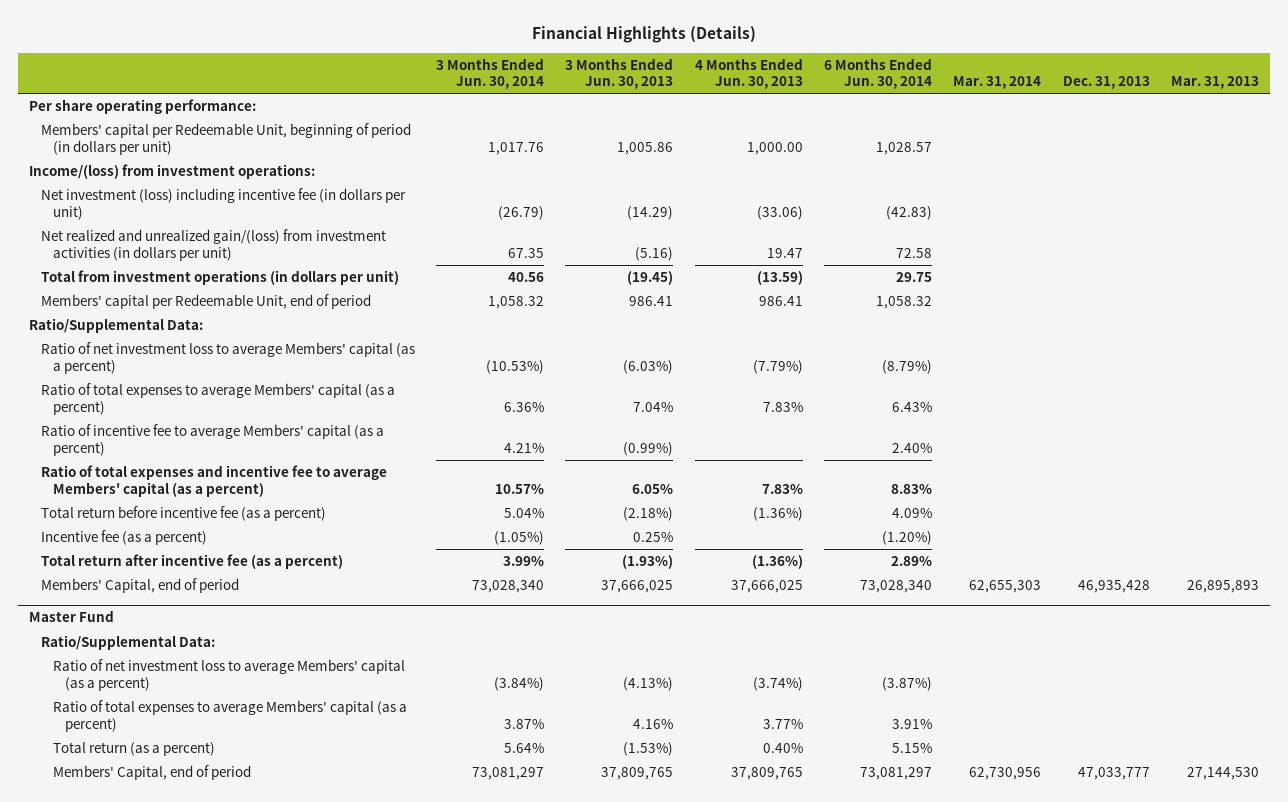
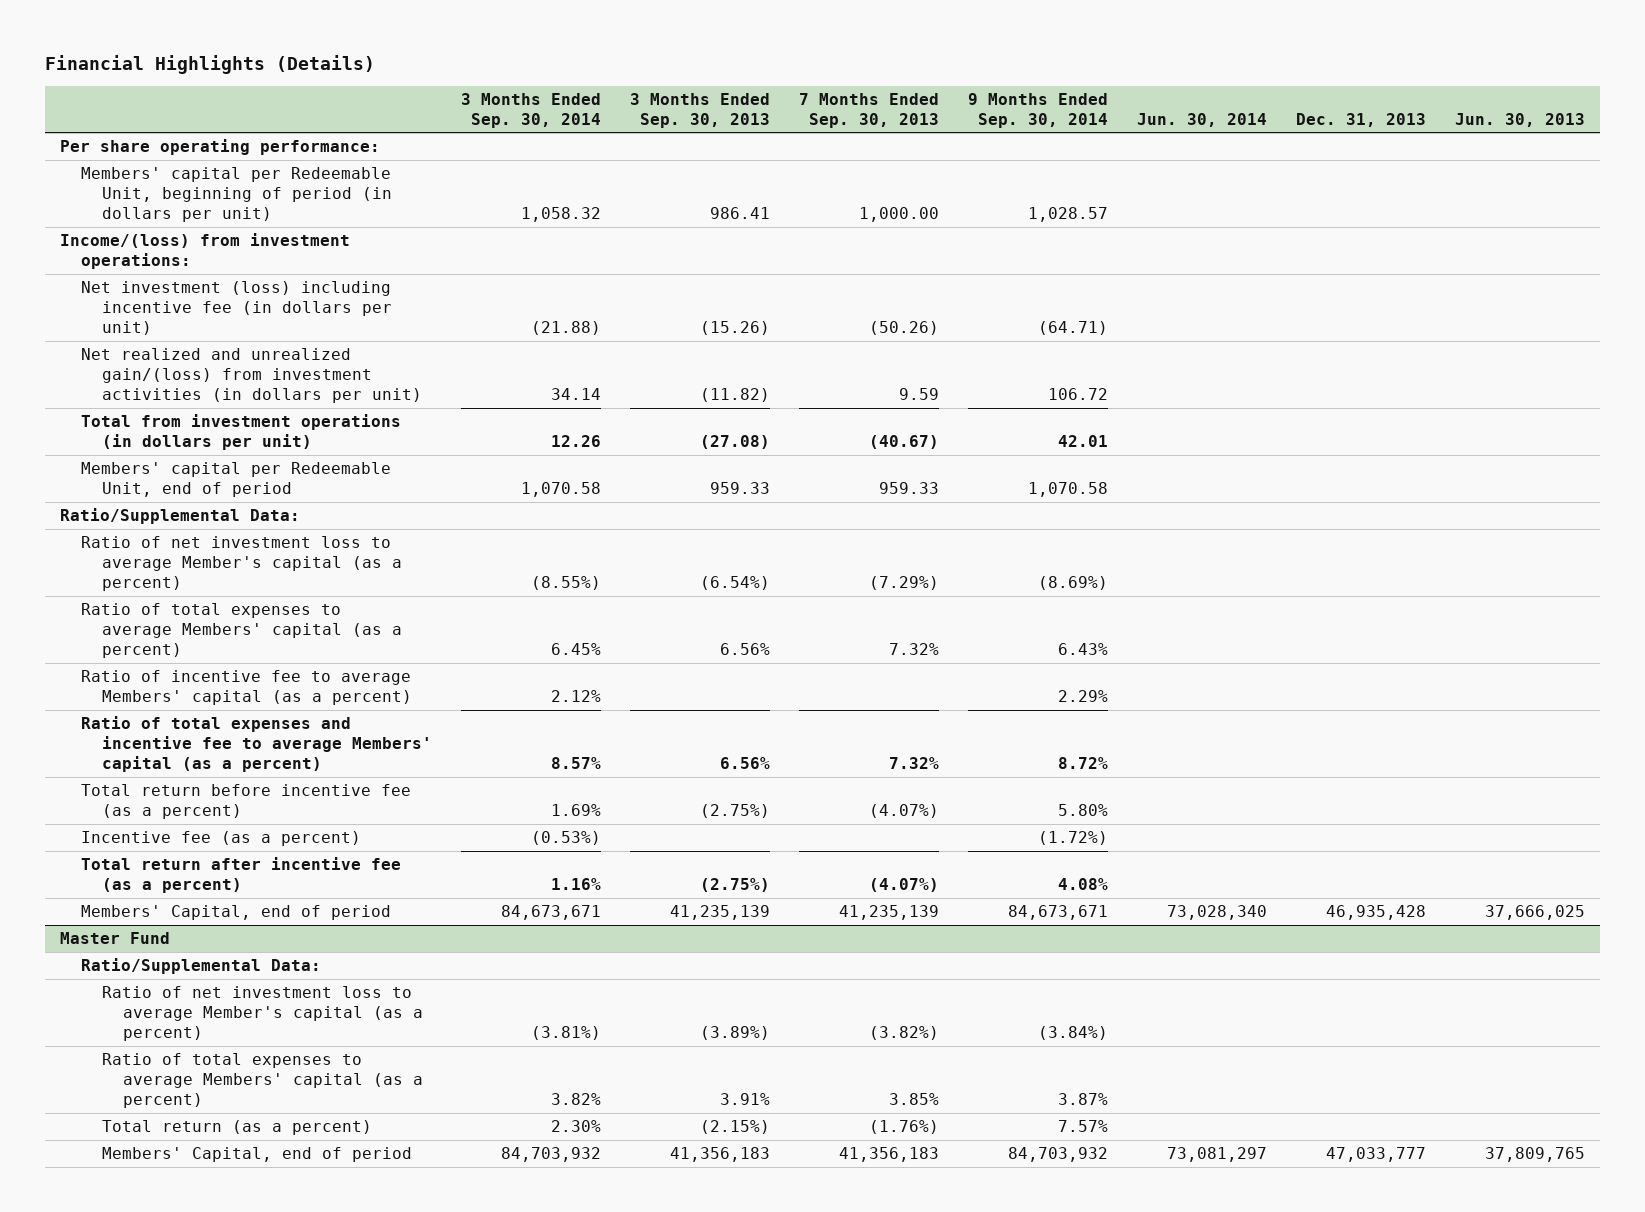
[435,57,544,90] 3 Months Ended Jun. 30, 2014 -> none
[565,57,674,90] 3 Months Ended Jun. 30, 2013 -> none
[694,57,803,90] 4 Months Ended Jun. 30, 2013 -> none
[824,57,933,90] 6 Months Ended Jun. 30, 2014 -> none
[953,76,1042,90] Mar. 31, 2014 -> none
[1171,76,1260,90] Mar. 31, 2013 -> none
none -> [461,92,602,128] 3 Months Ended Sep. 30, 2014
none -> [630,92,771,128] 3 Months Ended Sep. 30, 2013
none -> [799,92,940,128] 7 Months Ended Sep. 30, 2013
none -> [968,92,1109,128] 9 Months Ended Sep. 30, 2014
none -> [1137,112,1268,127] Jun. 30, 2014
none -> [1455,112,1586,127] Jun. 30, 2013
[40,342,415,374] Ratio of net investment loss to average Members' capital (as a percent) -> [81,536,403,592] Ratio of net investment loss to average Member's capital (as a percent)
[52,659,405,691] Ratio of net investment loss to average Members' capital (as a percent) -> [102,986,424,1042] Ratio of net investment loss to average Member's capital (as a percent)

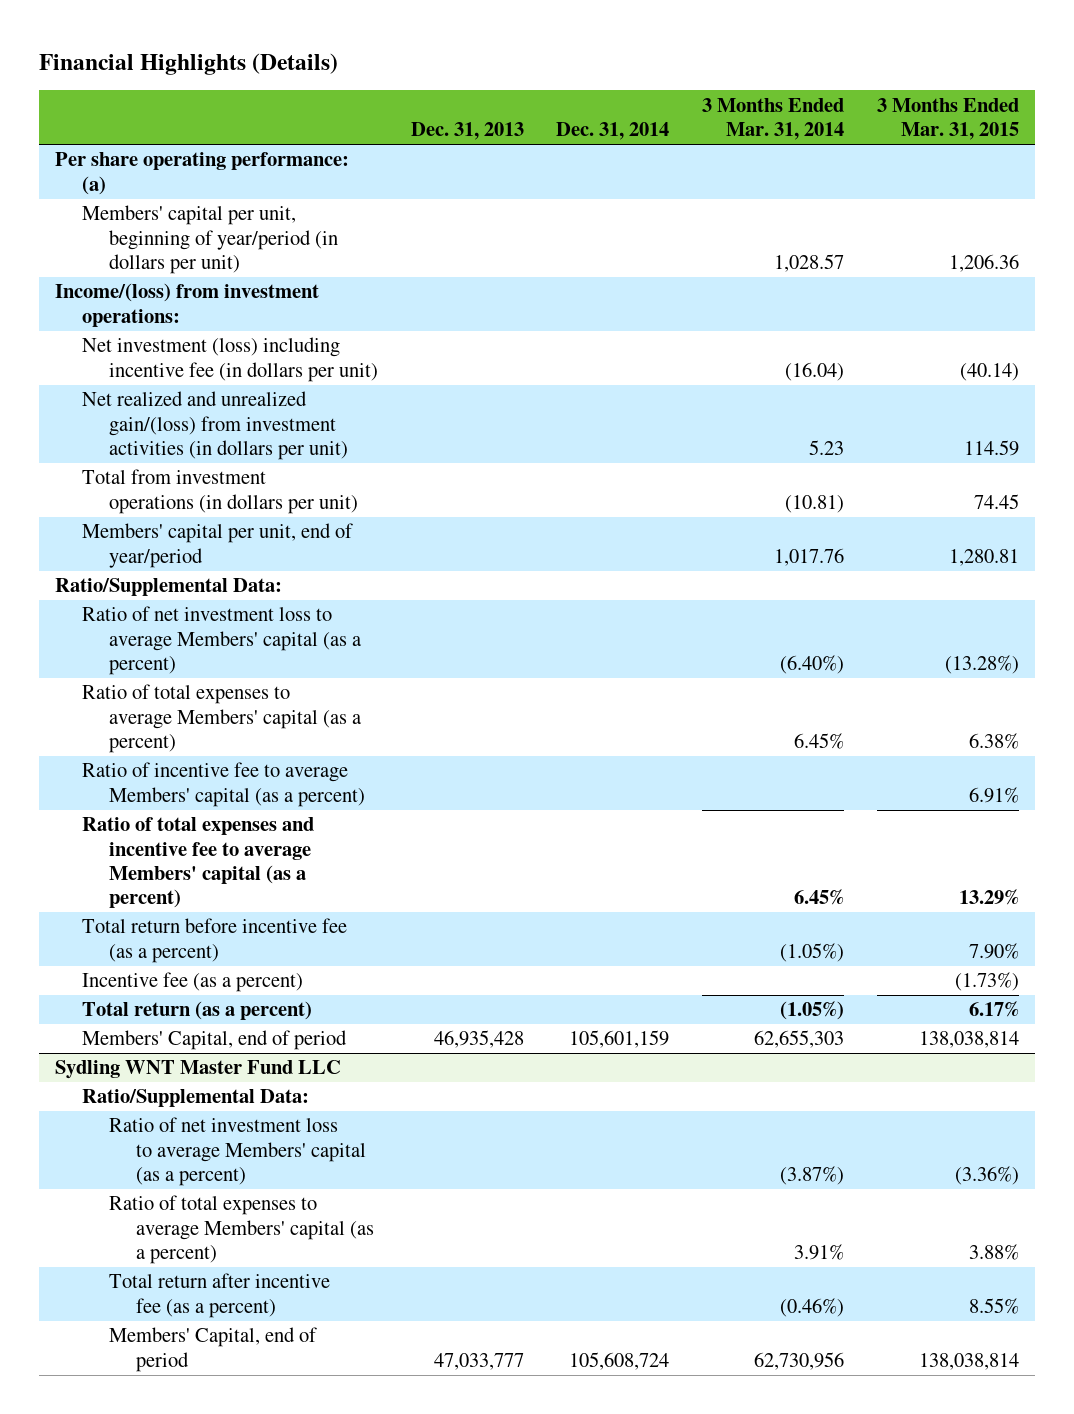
[461,92,602,128] 3 Months Ended Sep. 30, 2014 -> none
[630,92,771,128] 3 Months Ended Sep. 30, 2013 -> none
[799,92,940,128] 7 Months Ended Sep. 30, 2013 -> none
[968,92,1109,128] 9 Months Ended Sep. 30, 2014 -> none
[1137,112,1268,127] Jun. 30, 2014 -> none
[1455,112,1586,127] Jun. 30, 2013 -> none
none -> [556,122,670,141] Dec. 31, 2014
none -> [702,97,845,141] 3 Months Ended Mar. 31, 2014
none -> [877,97,1020,141] 3 Months Ended Mar. 31, 2015
[60,139,381,156] Per share operating performance: -> [54,152,349,195] Per share operating performance: (a)
[81,167,393,223] Members' capital per Redeemable Unit, beginning of period (in dollars per unit) -> [81,205,338,274] Members' capital per unit, beginning of year/period (in dollars per unit)
[81,462,392,498] Members' capital per Redeemable Unit, end of period -> [81,523,353,568] Members' capital per unit, end of year/period
[81,536,403,592] Ratio of net investment loss to average Member's capital (as a percent) -> [81,606,362,675] Ratio of net investment loss to average Members' capital (as a percent)
[81,857,402,894] Total return after incentive fee (as a percent) -> [81,1001,312,1021] Total return (as a percent)
[60,932,171,945] Master Fund -> [54,1060,341,1080] Sydling WNT Master Fund LLC
[102,986,424,1042] Ratio of net investment loss to average Member's capital (as a percent) -> [108,1117,366,1186] Ratio of net investment loss to average Members' capital (as a percent)
[102,1120,373,1136] Total return (as a percent) -> [108,1273,330,1318] Total return after incentive fee (as a percent)

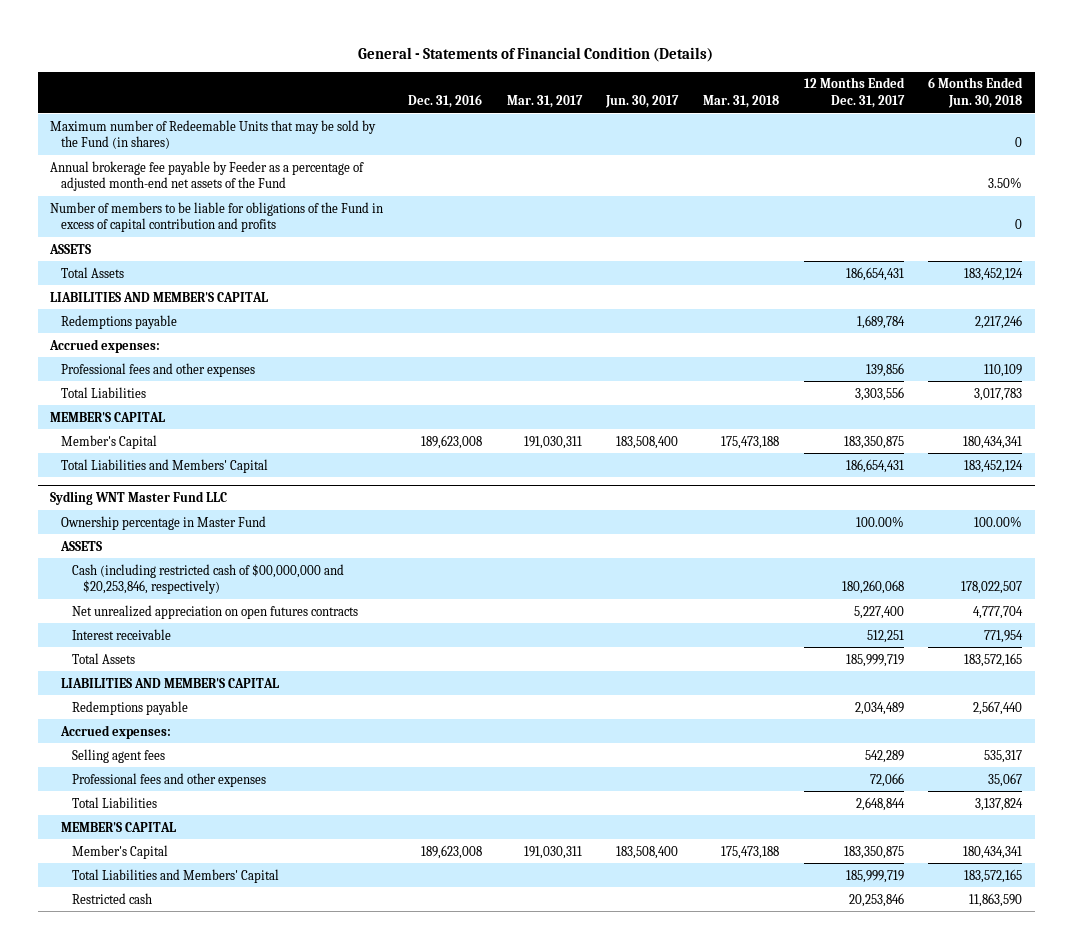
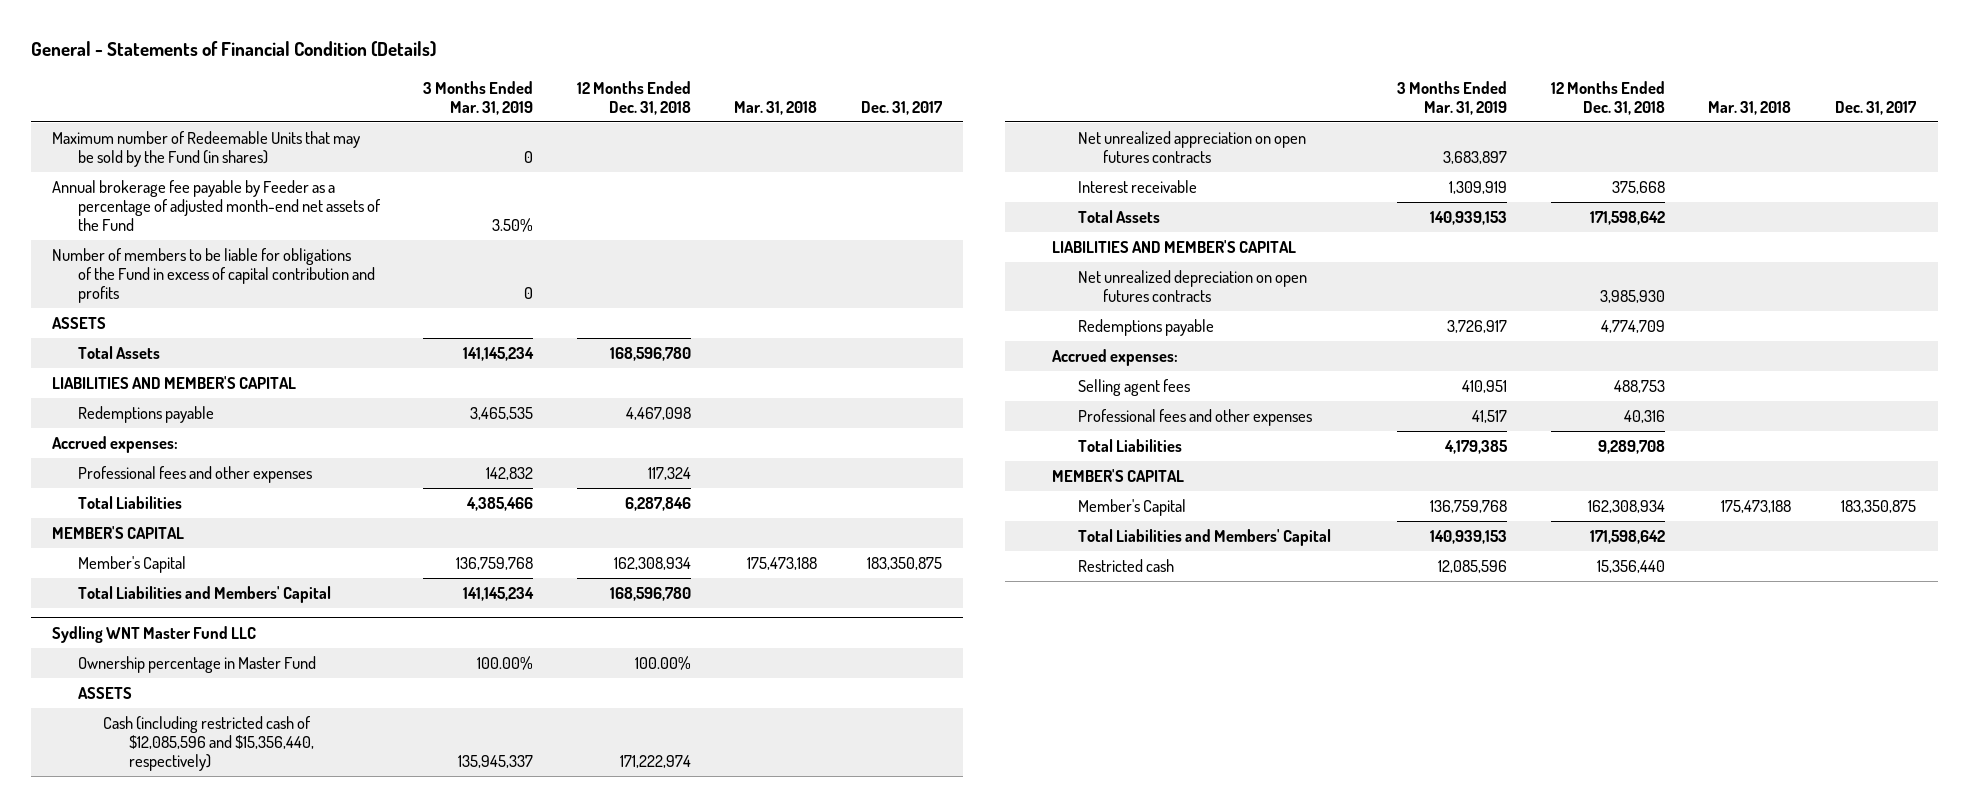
[408,94,483,109] Dec. 31, 2016 -> none
[506,95,583,109] Mar. 31, 2017 -> none
[605,95,680,109] Jun. 30, 2017 -> none
[803,77,905,109] 12 Months Ended Dec. 31, 2017 -> none
[928,77,1024,109] 6 Months Ended Jun. 30, 2018 -> none
none -> [423,80,534,115] 3 Months Ended Mar. 31, 2019
none -> [576,80,691,115] 12 Months Ended Dec. 31, 2018
none -> [860,100,943,115] Dec. 31, 2017
[72,563,345,595] Cash (including restricted cash of $00,000,000 and $20,253,846, respectively) -> [103,716,315,772] Cash (including restricted cash of $12,085,596 and $15,356,440, respectively)
none -> [1077,270,1307,303] Net unrealized depreciation on open futures contracts

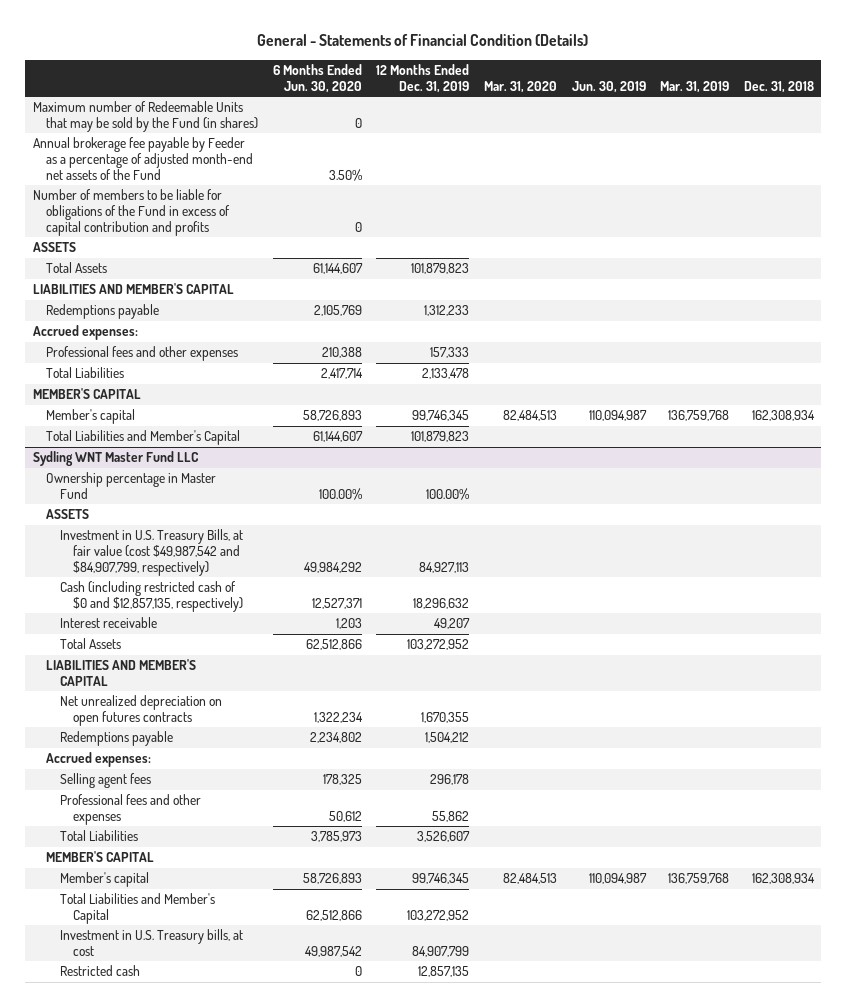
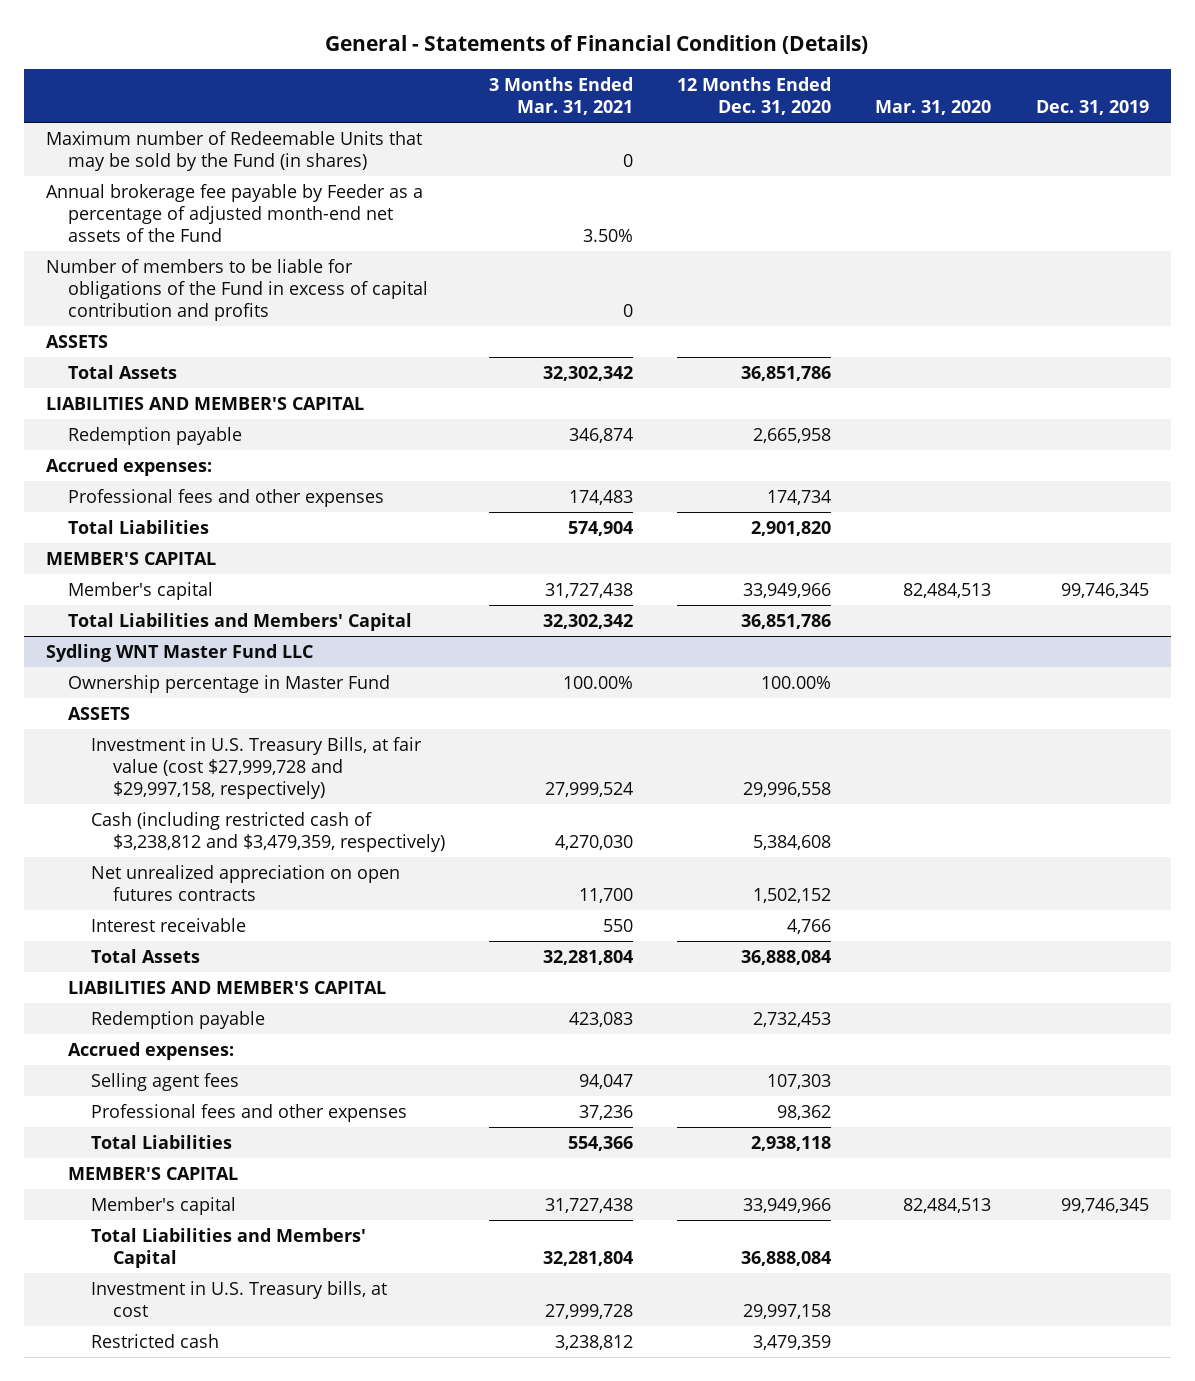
[272,64,362,94] 6 Months Ended Jun. 30, 2020 -> none
[376,64,470,94] 12 Months Ended Dec. 31, 2019 -> none
[571,81,646,94] Jun. 30, 2019 -> none
[660,81,730,94] Mar. 31, 2019 -> none
[744,81,815,94] Dec. 31, 2018 -> none
none -> [489,76,634,115] 3 Months Ended Mar. 31, 2021
none -> [677,76,832,115] 12 Months Ended Dec. 31, 2020
none -> [1035,99,1149,115] Dec. 31, 2019
[46,304,160,320] Redemptions payable -> [68,426,243,445] Redemption payable
[46,430,241,446] Total Liabilities and Member's Capital -> [68,612,413,631] Total Liabilities and Members' Capital
[59,529,243,576] Investment in U.S. Treasury Bills, at fair value (cost $49,987,542 and $84,907,799, respectively) -> [90,736,422,800] Investment in U.S. Treasury Bills, at fair value (cost $27,999,728 and $29,997,158, respectively)
[59,581,243,613] Cash (including restricted cash of $0 and $12,857,135, respectively) -> [90,811,446,852] Cash (including restricted cash of $3,238,812 and $3,479,359, respectively)
none -> [90,864,400,901] Net unrealized appreciation on open futures contracts
[59,695,222,727] Net unrealized depreciation on open futures contracts -> none
[59,731,173,747] Redemptions payable -> [90,1010,265,1029] Redemption payable
[59,893,215,925] Total Liabilities and Member's Capital -> [90,1227,366,1268] Total Liabilities and Members' Capital

